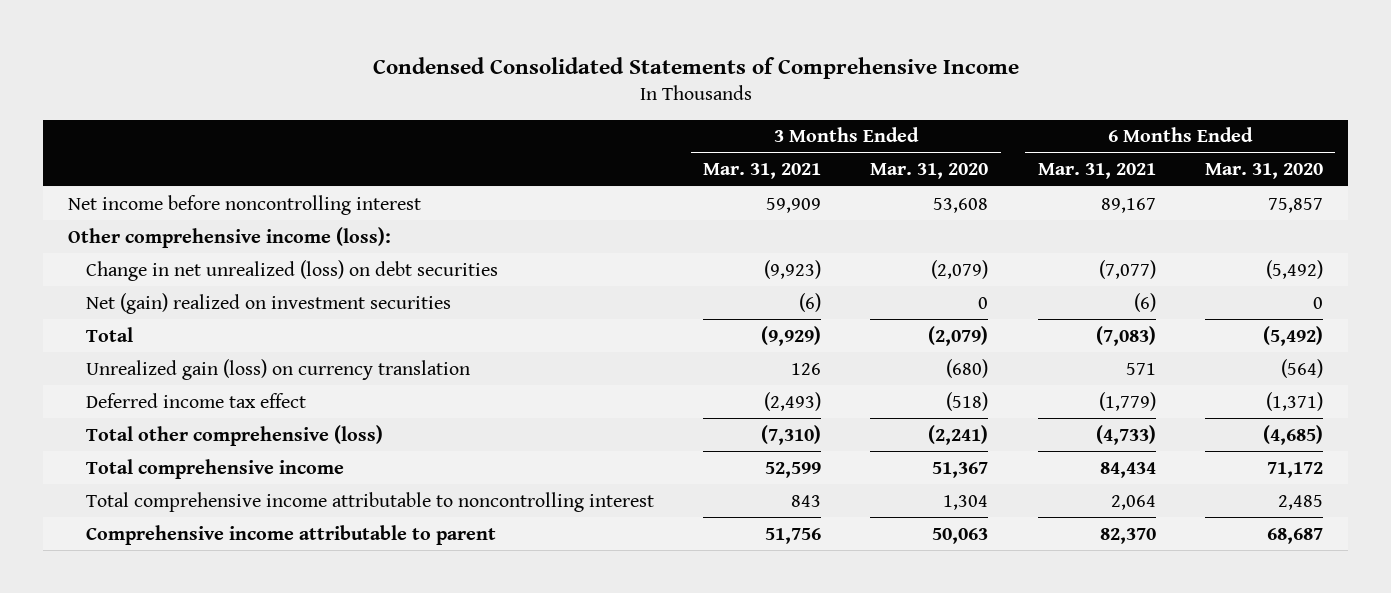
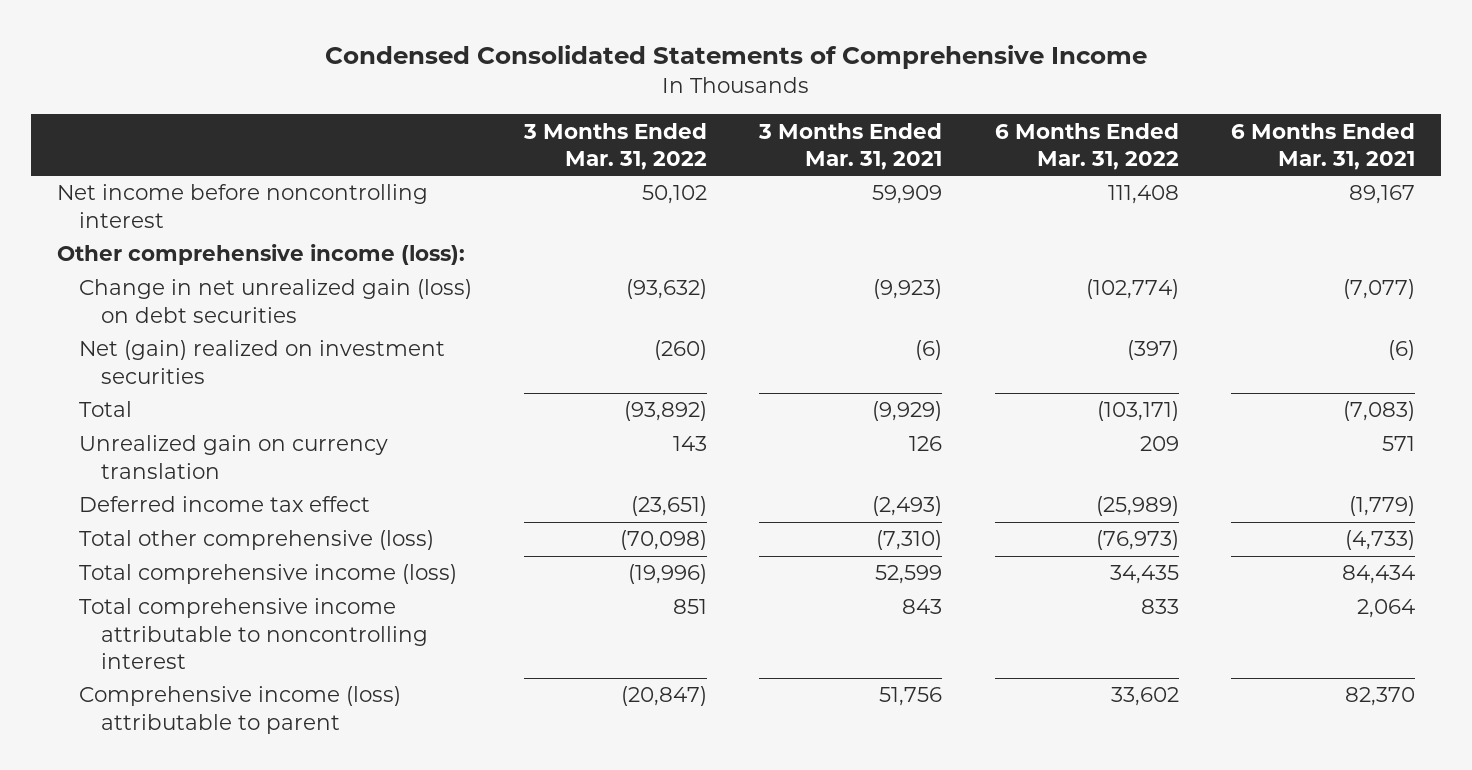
[870,163,989,180] Mar. 31, 2020 -> none
[1204,163,1323,180] Mar. 31, 2020 -> none
none -> [523,122,708,170] 3 Months Ended Mar. 31, 2022
none -> [994,122,1179,170] 6 Months Ended Mar. 31, 2022
[85,259,498,281] Change in net unrealized (loss) on debt securities -> [79,279,473,323] Change in net unrealized gain (loss) on debt securities
[85,358,470,380] Unrealized gain (loss) on currency translation -> [79,435,389,479] Unrealized gain on currency translation
[85,458,344,479] Total comprehensive income -> [79,564,458,585] Total comprehensive income (loss)
[85,524,496,545] Comprehensive income attributable to parent -> [79,686,402,734] Comprehensive income (loss) attributable to parent

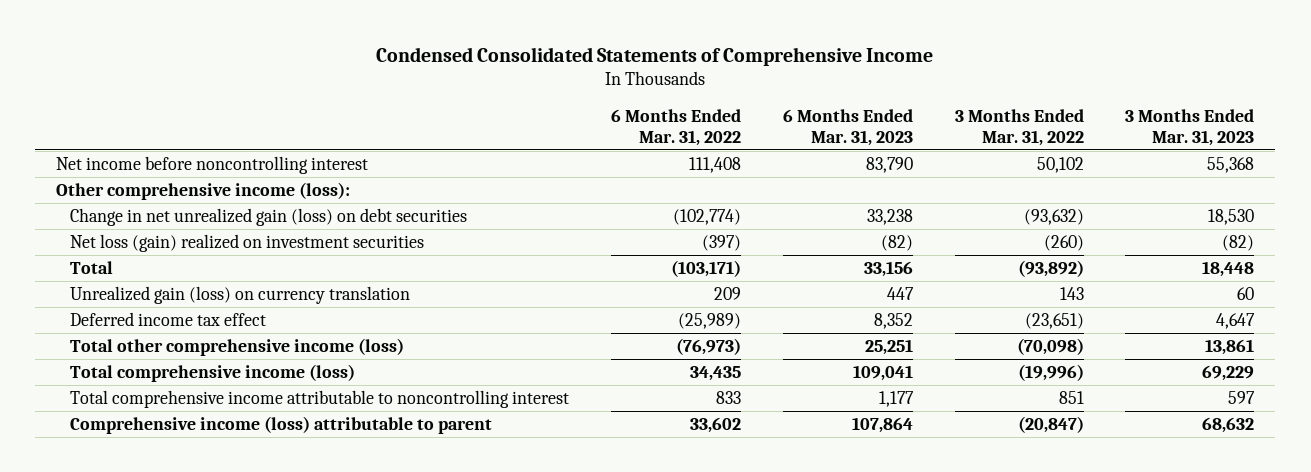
[758,122,943,170] 3 Months Ended Mar. 31, 2021 -> none
[1230,122,1415,170] 6 Months Ended Mar. 31, 2021 -> none
none -> [782,108,913,146] 6 Months Ended Mar. 31, 2023
none -> [1125,108,1255,146] 3 Months Ended Mar. 31, 2023
[79,340,446,384] Net (gain) realized on investment securities -> [69,234,424,253] Net loss (gain) realized on investment securities
[79,435,389,479] Unrealized gain on currency translation -> [69,286,410,305] Unrealized gain (loss) on currency translation
[79,530,435,551] Total other comprehensive (loss) -> [69,338,404,357] Total other comprehensive income (loss)

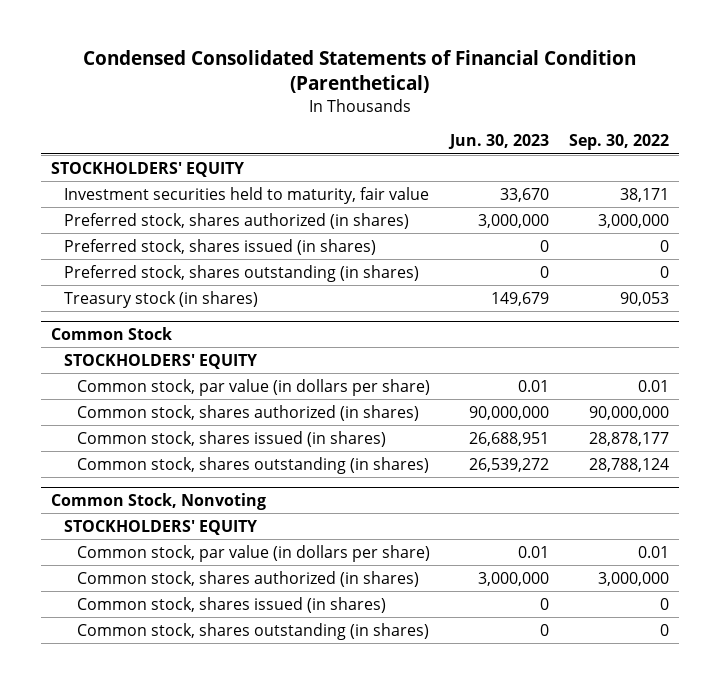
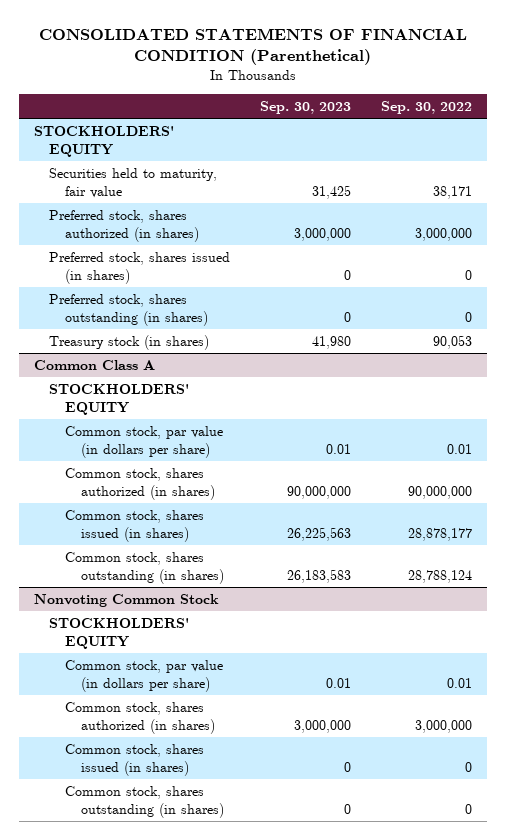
[82,50,636,94] Condensed Consolidated Statements of Financial Condition (Parenthetical) -> [39,28,468,66] CONSOLIDATED STATEMENTS OF FINANCIAL CONDITION (Parenthetical)
[447,134,549,150] Jun. 30, 2023 -> none
none -> [260,100,352,114] Sep. 30, 2023
[63,186,429,204] Investment securities held to maturity, fair value -> [49,167,218,198] Securities held to maturity, fair value
[50,327,172,341] Common Stock -> [33,359,155,370] Common Class A
[50,493,266,511] Common Stock, Nonvoting -> [33,593,219,607] Nonvoting Common Stock

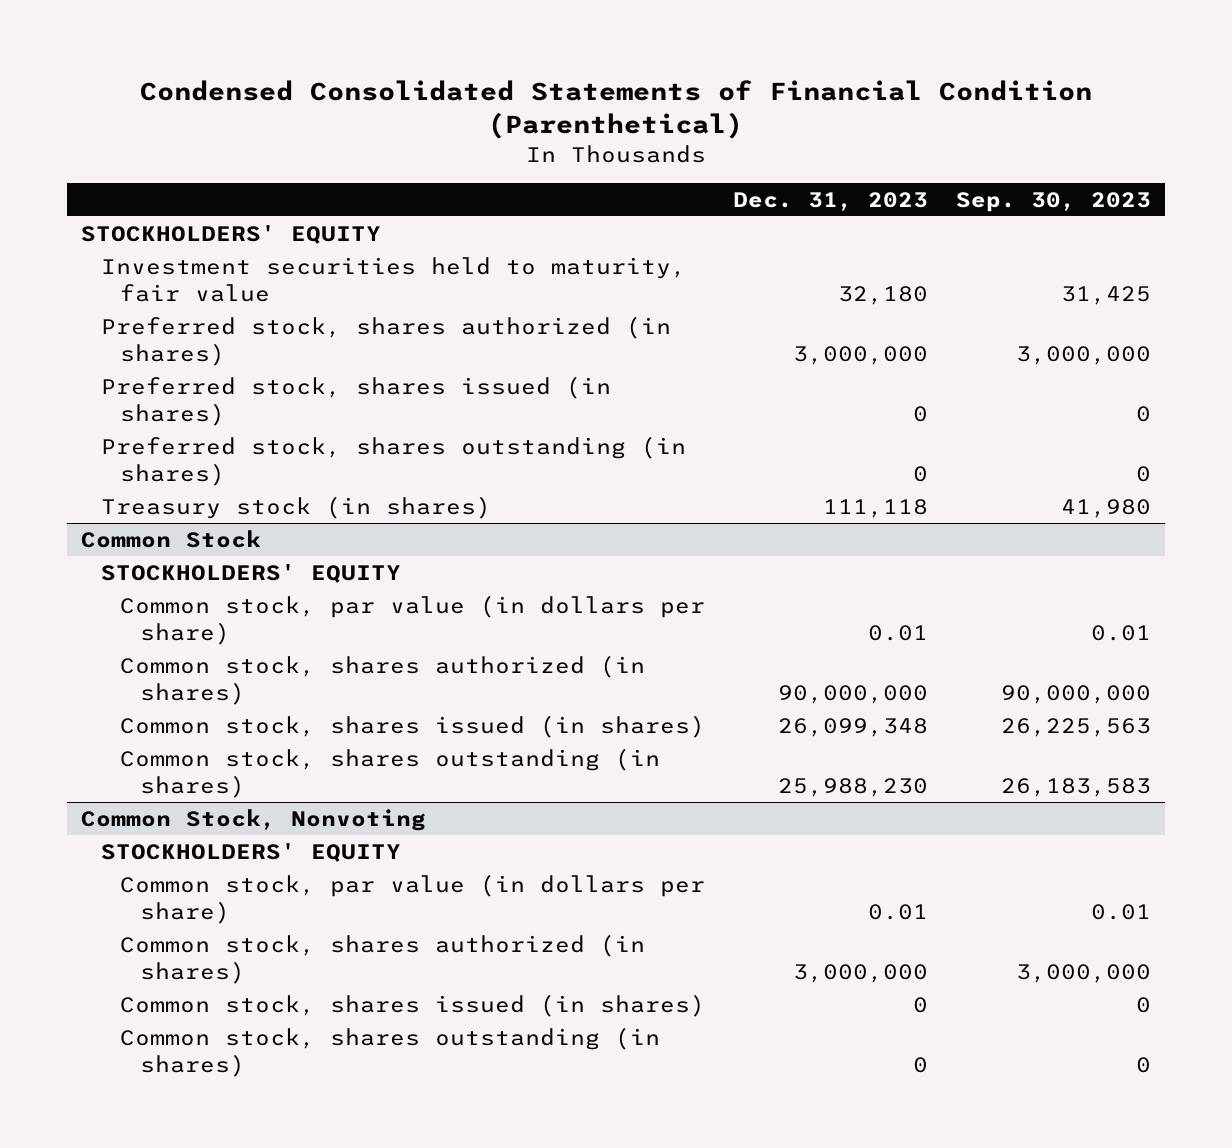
[39,28,468,66] CONSOLIDATED STATEMENTS OF FINANCIAL CONDITION (Parenthetical) -> [140,80,1093,140] Condensed Consolidated Statements of Financial Condition (Parenthetical)
[381,100,473,114] Sep. 30, 2022 -> none
none -> [733,191,929,211] Dec. 31, 2023
[49,167,218,198] Securities held to maturity, fair value -> [100,256,686,302] Investment securities held to maturity, fair value
[33,359,155,370] Common Class A -> [81,529,262,548] Common Stock
[33,593,219,607] Nonvoting Common Stock -> [81,808,427,831] Common Stock, Nonvoting

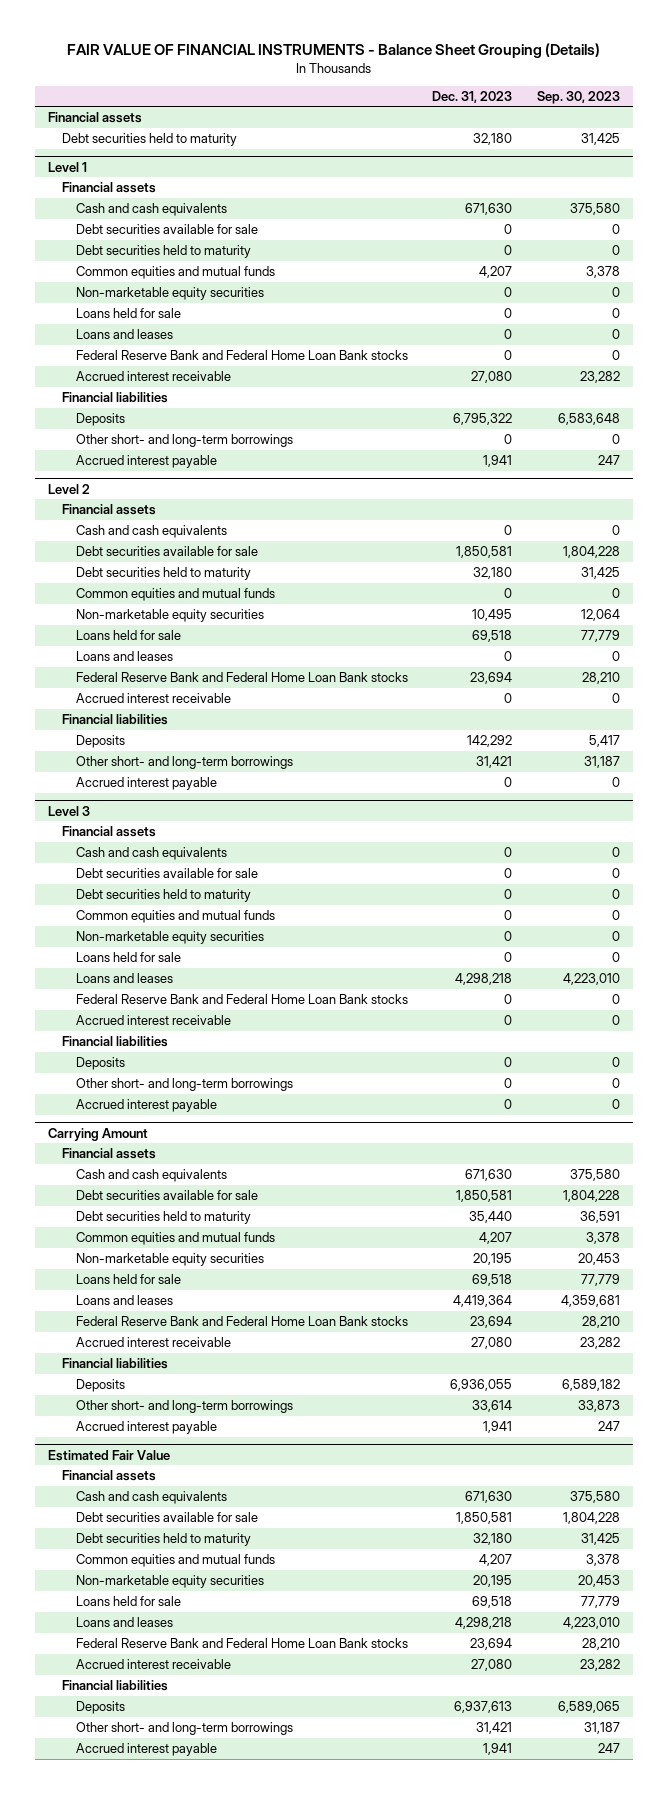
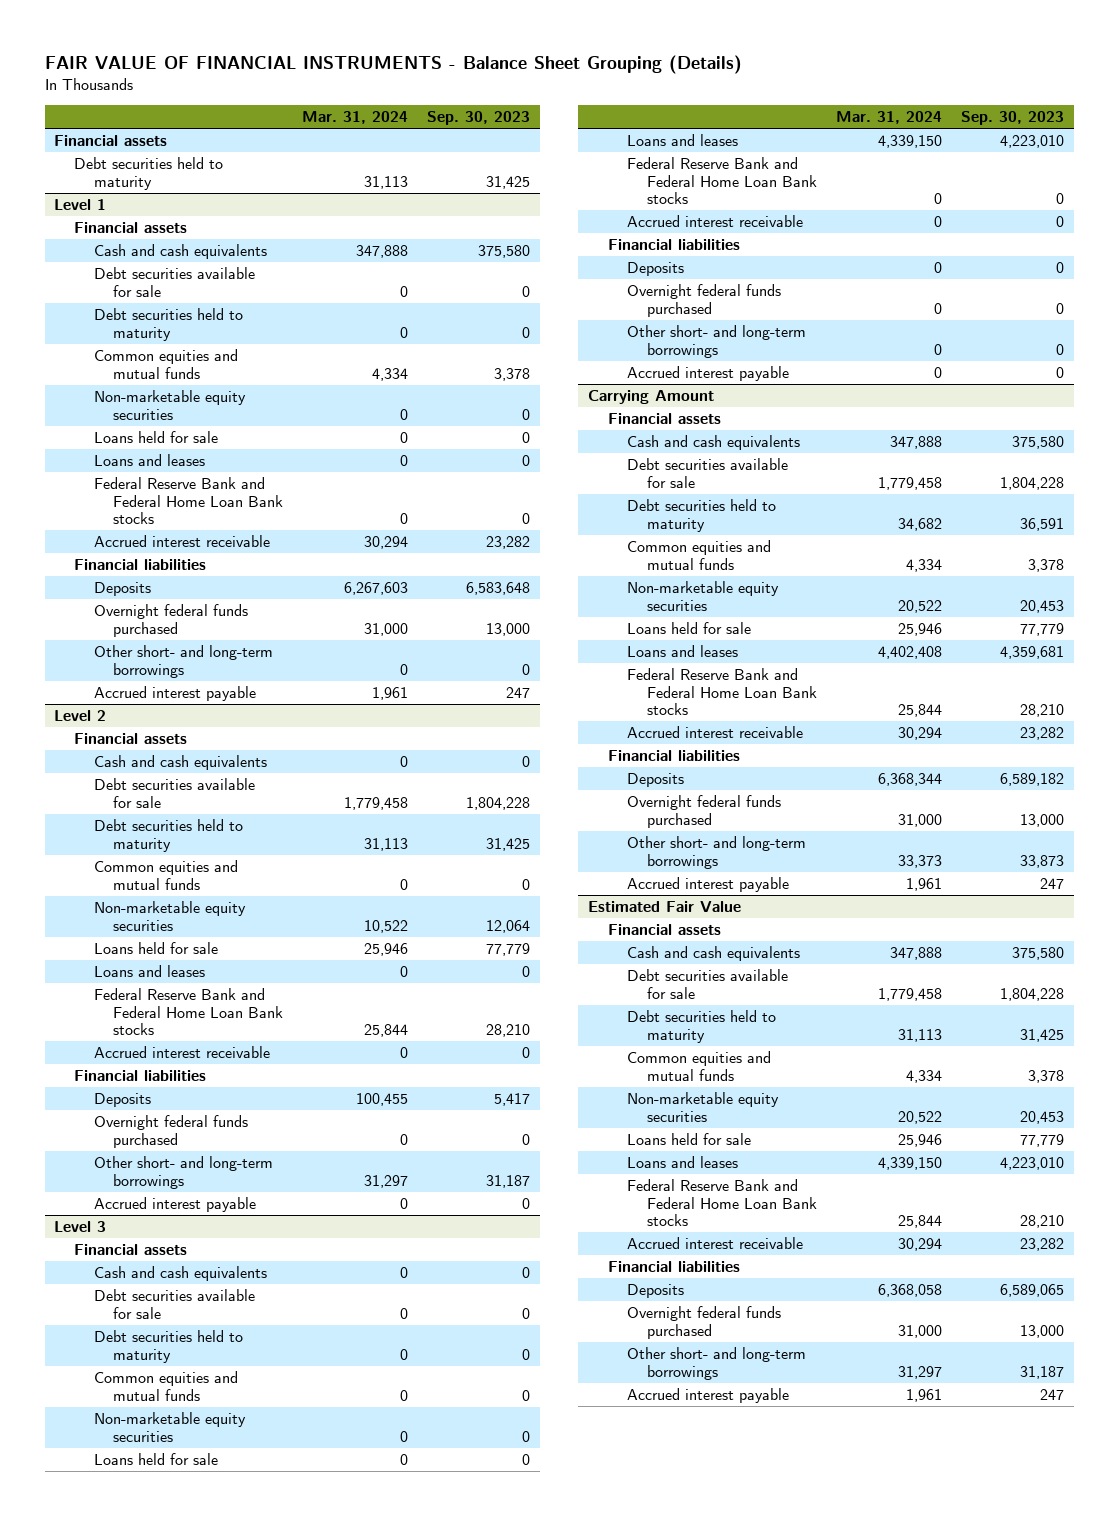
[432,90,513,103] Dec. 31, 2023 -> none
none -> [302,110,409,124] Mar. 31, 2024
none -> [93,603,248,637] Overnight federal funds purchased
none -> [93,1114,248,1148] Overnight federal funds purchased
none -> [627,283,782,317] Overnight federal funds purchased
none -> [627,794,782,828] Overnight federal funds purchased
none -> [627,1305,782,1339] Overnight federal funds purchased

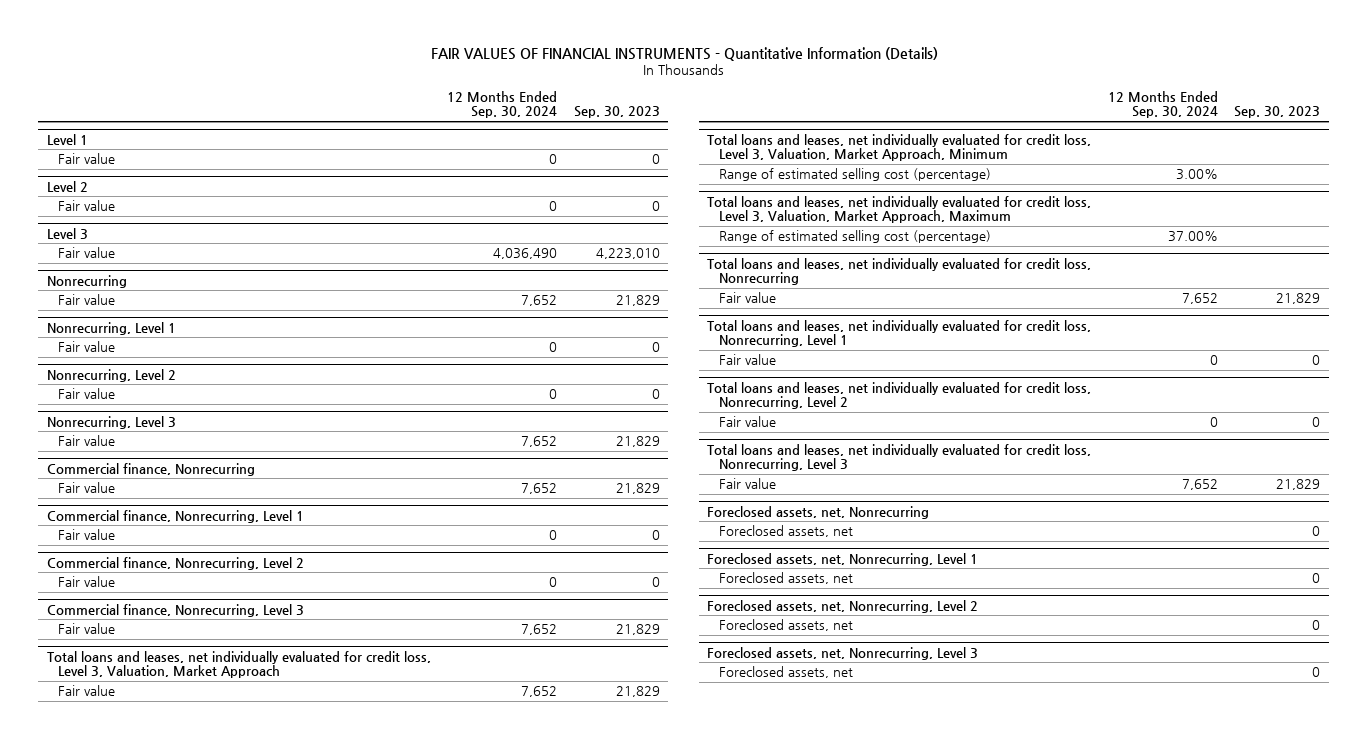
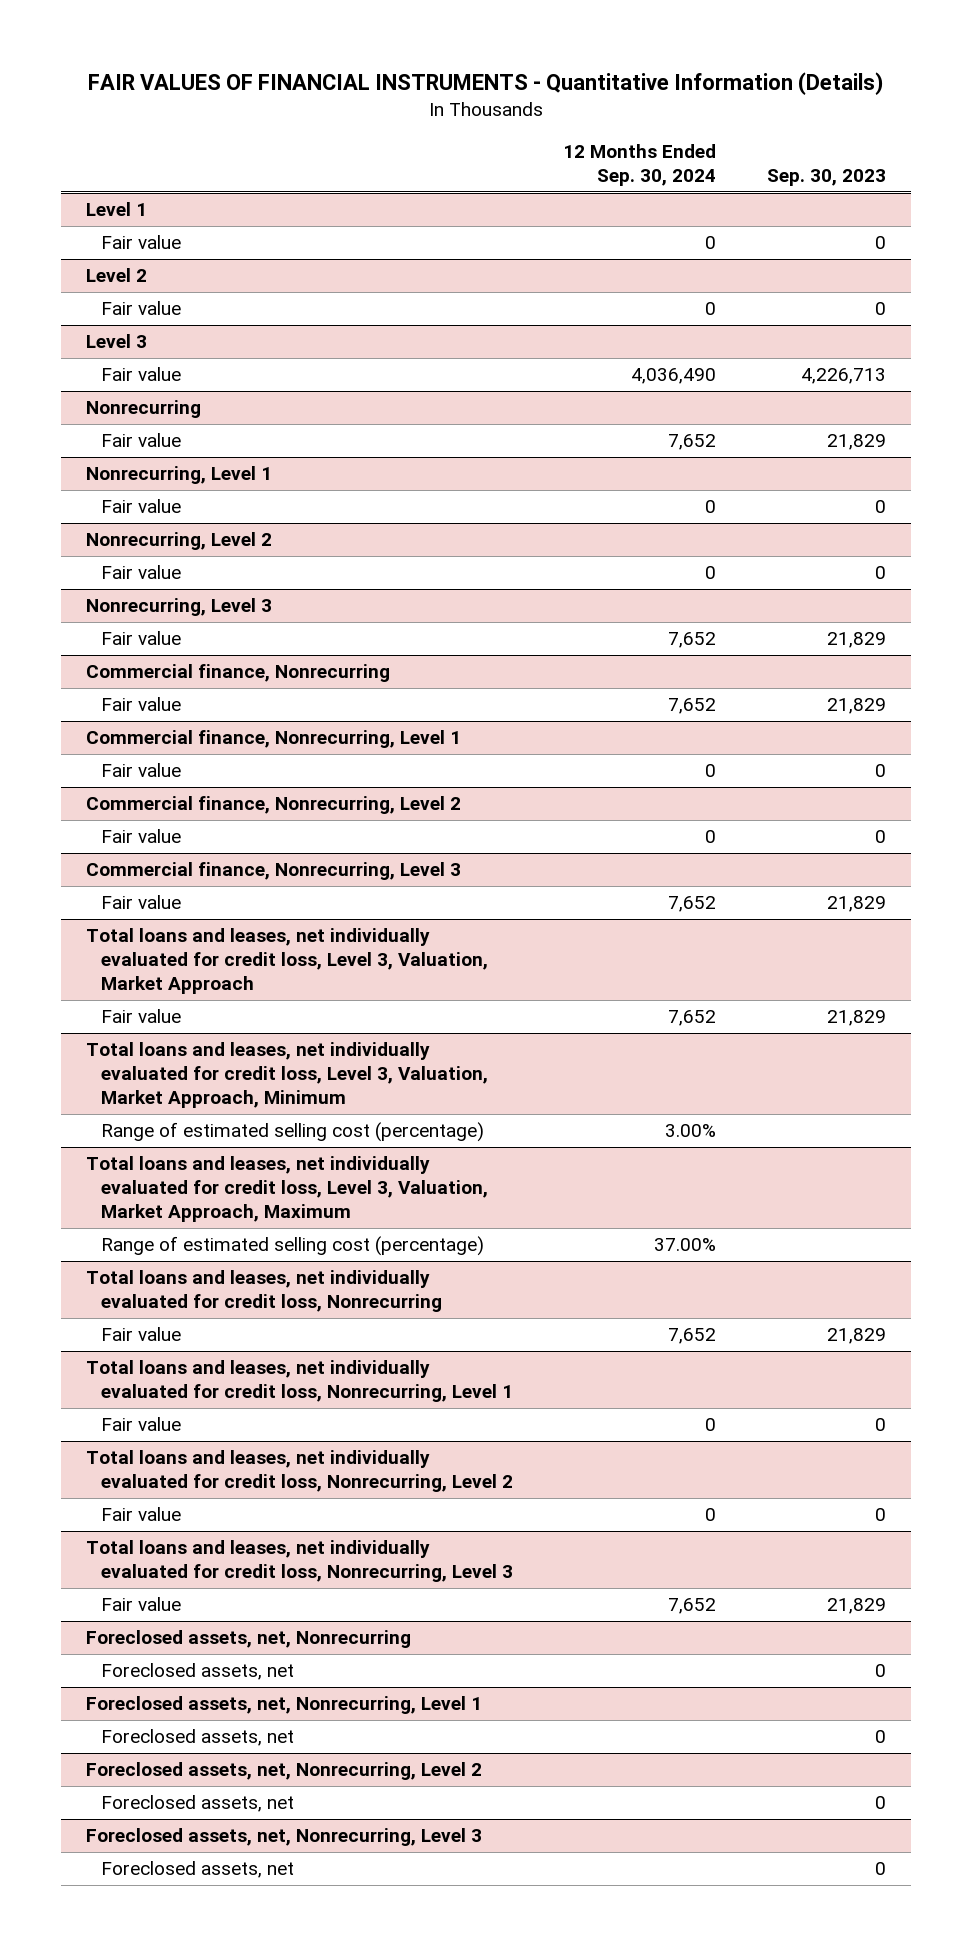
[595,248,660,260] 4,223,010 -> [800,368,886,385] 4,226,713

